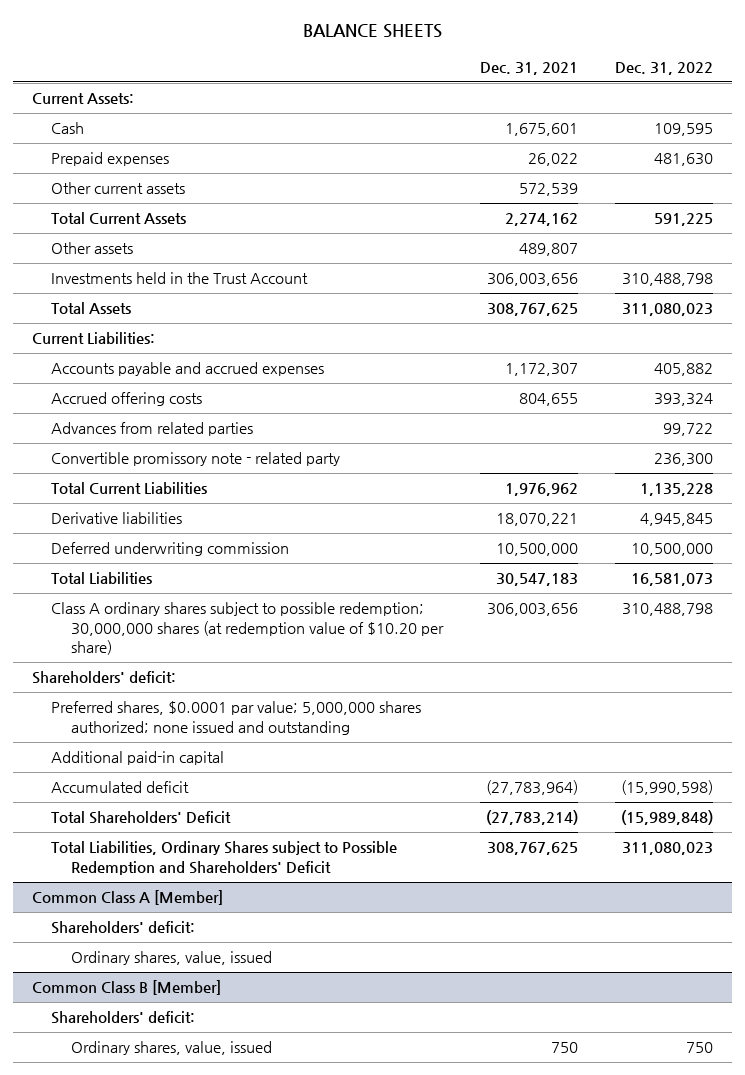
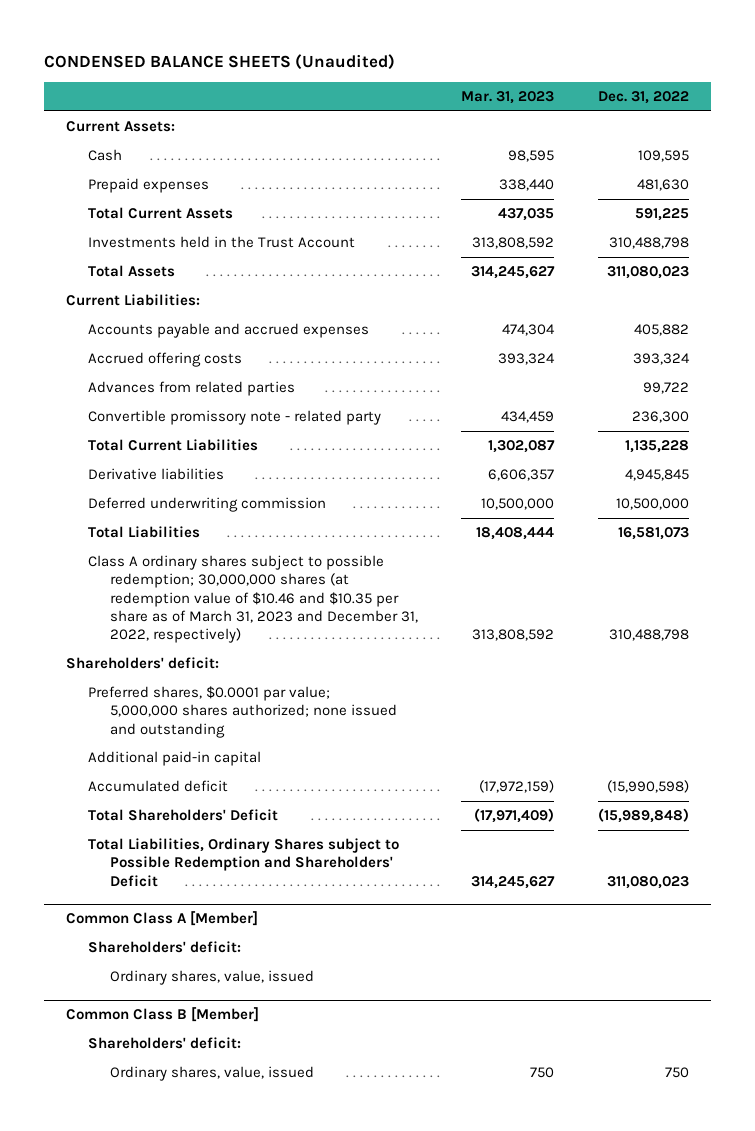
[302,24,442,39] BALANCE SHEETS -> [44,54,396,71] CONDENSED BALANCE SHEETS (Unaudited)
[480,61,579,75] Dec. 31, 2021 -> none
none -> [461,91,555,105] Mar. 31, 2023
[51,182,186,195] Other current assets -> none
[51,242,134,255] Other assets -> none
[51,602,445,656] Class A ordinary shares subject to possible redemption; 30,000,000 shares (at redemption value of $10.20 per share) -> [87,555,418,644] Class A ordinary shares subject to possible redemption; 30,000,000 shares (at redemption value of $10.46 and $10.35 per share as of March 31, 2023 and December 31, 2022, respectively)

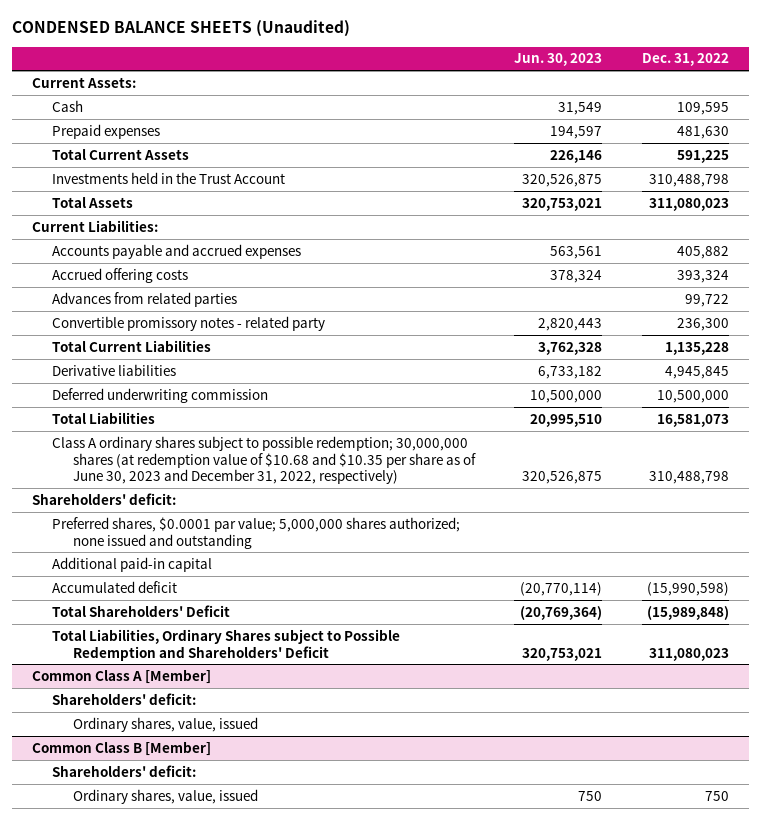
[461,91,555,105] Mar. 31, 2023 -> none
none -> [514,53,603,67] Jun. 30, 2023
[87,410,381,426] Convertible promissory note - related party -> [52,315,326,331] Convertible promissory notes - related party
[87,555,418,644] Class A ordinary shares subject to possible redemption; 30,000,000 shares (at redemption value of $10.46 and $10.35 per share as of March 31, 2023 and December 31, 2022, respectively) -> [52,435,476,485] Class A ordinary shares subject to possible redemption; 30,000,000 shares (at redemption value of $10.68 and $10.35 per share as of June 30, 2023 and December 31, 2022, respectively)

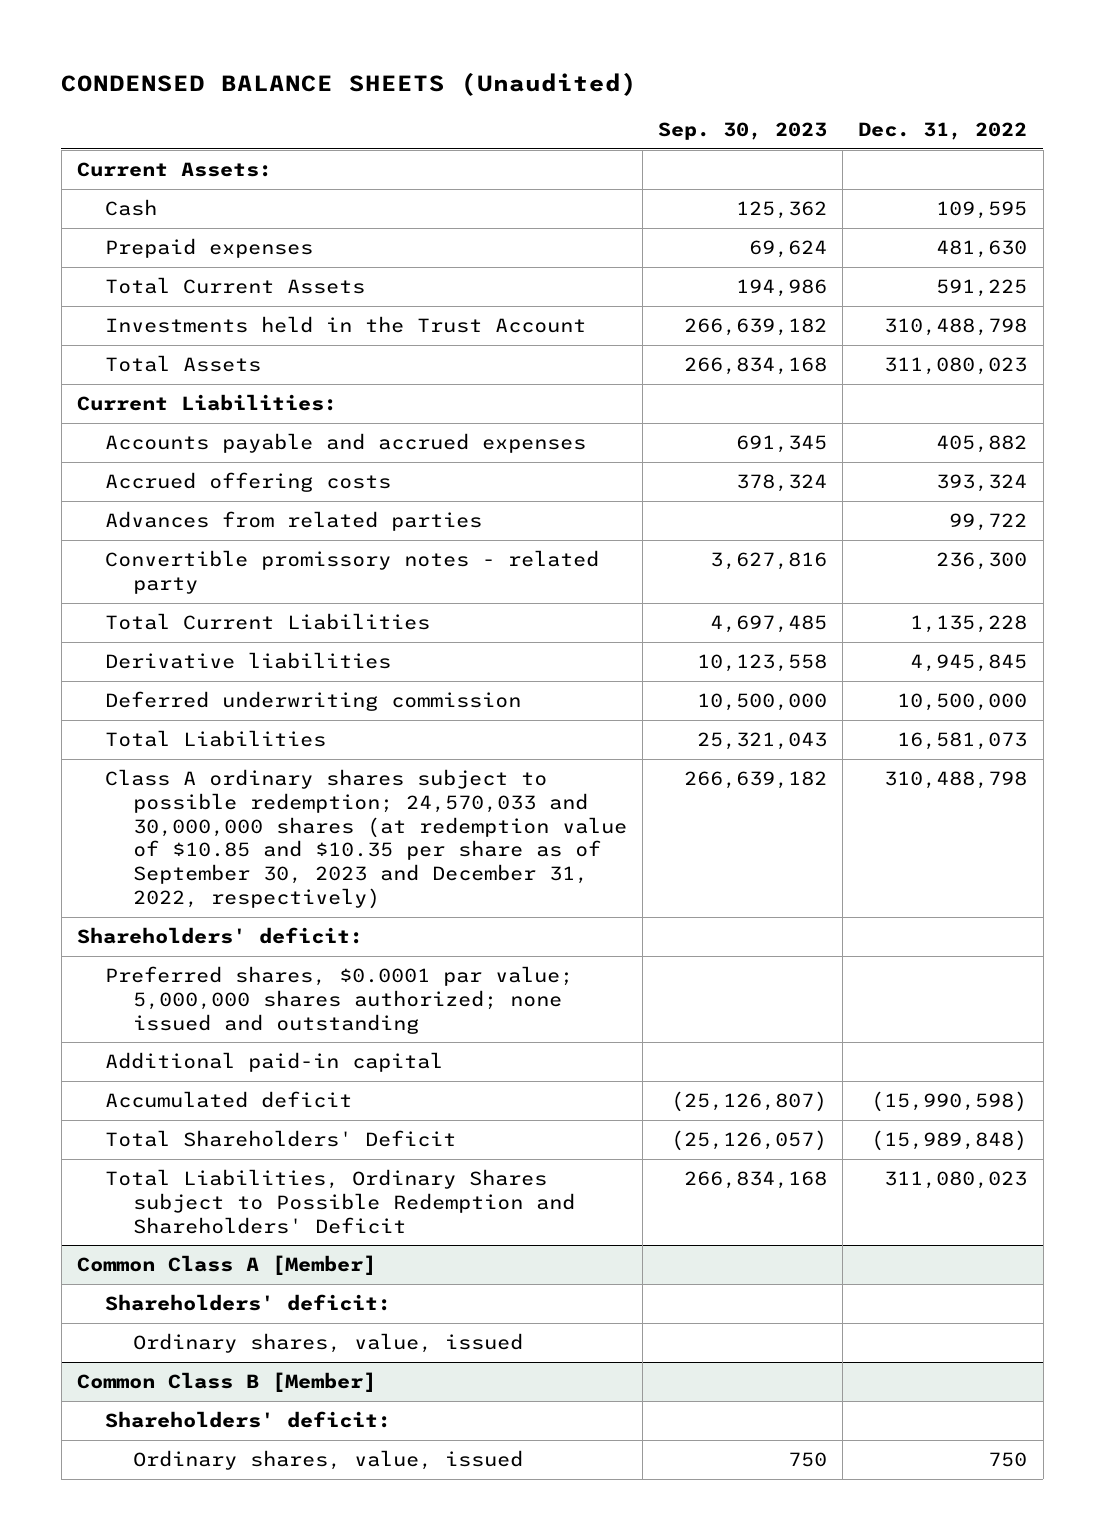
[514,53,603,67] Jun. 30, 2023 -> none
none -> [658,121,828,140] Sep. 30, 2023
[52,435,476,485] Class A ordinary shares subject to possible redemption; 30,000,000 shares (at redemption value of $10.68 and $10.35 per share as of June 30, 2023 and December 31, 2022, respectively) -> [104,769,627,909] Class A ordinary shares subject to possible redemption; 24,570,033 and 30,000,000 shares (at redemption value of $10.85 and $10.35 per share as of September 30, 2023 and December 31, 2022, respectively)

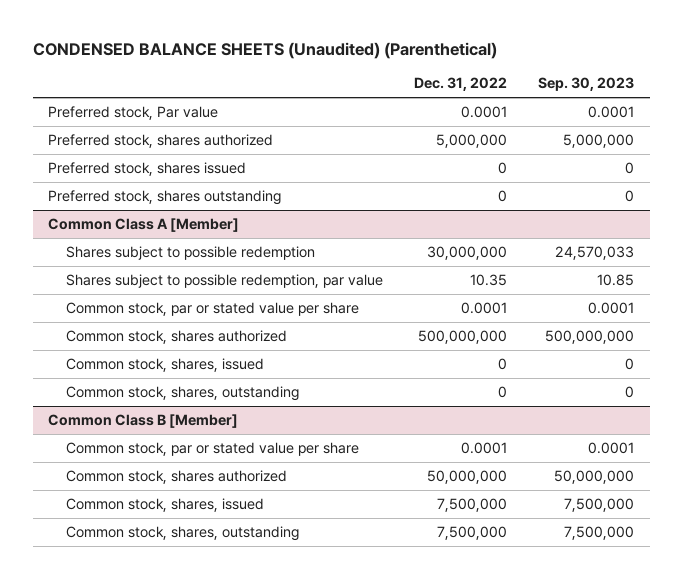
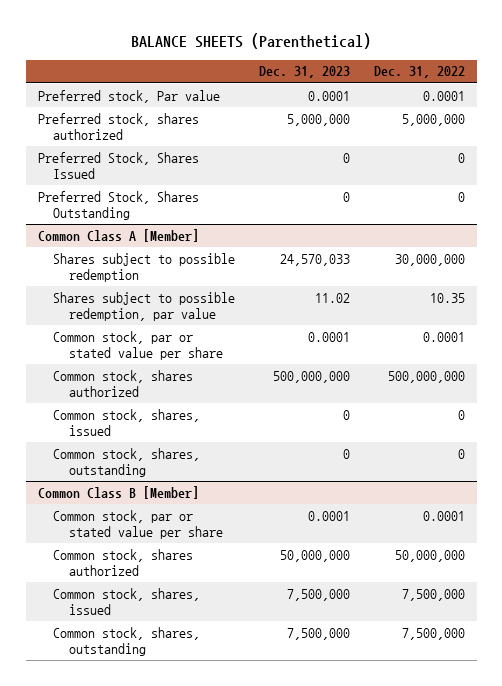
[32,41,497,59] CONDENSED BALANCE SHEETS (Unaudited) (Parenthetical) -> [131,33,372,50] BALANCE SHEETS (Parenthetical)
[538,77,635,92] Sep. 30, 2023 -> none
none -> [259,66,351,79] Dec. 31, 2023
[48,161,247,176] Preferred stock, shares issued -> [37,151,199,179] Preferred Stock, Shares Issued
[48,189,282,205] Preferred stock, shares outstanding -> [37,190,199,220] Preferred Stock, Shares Outstanding

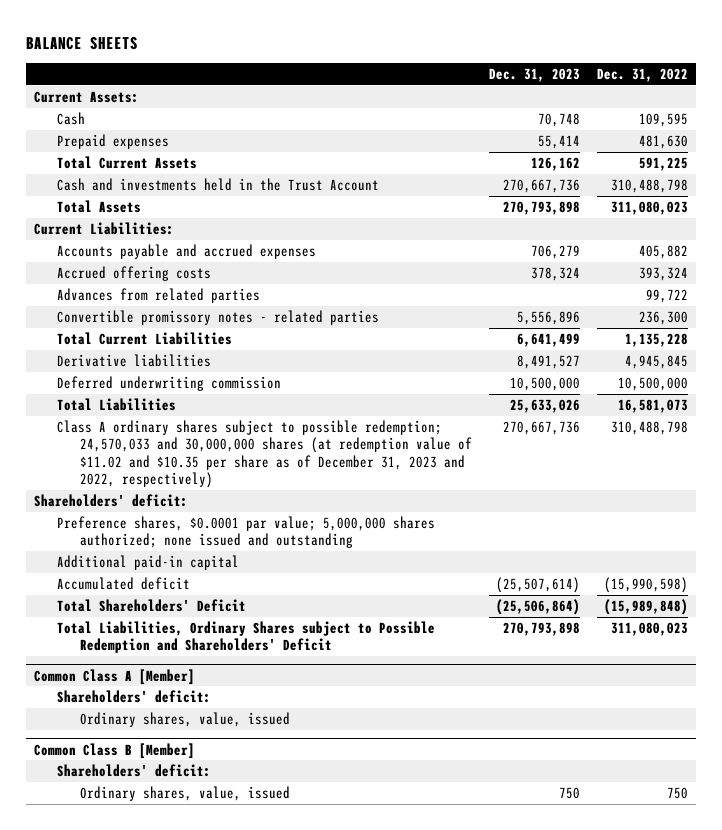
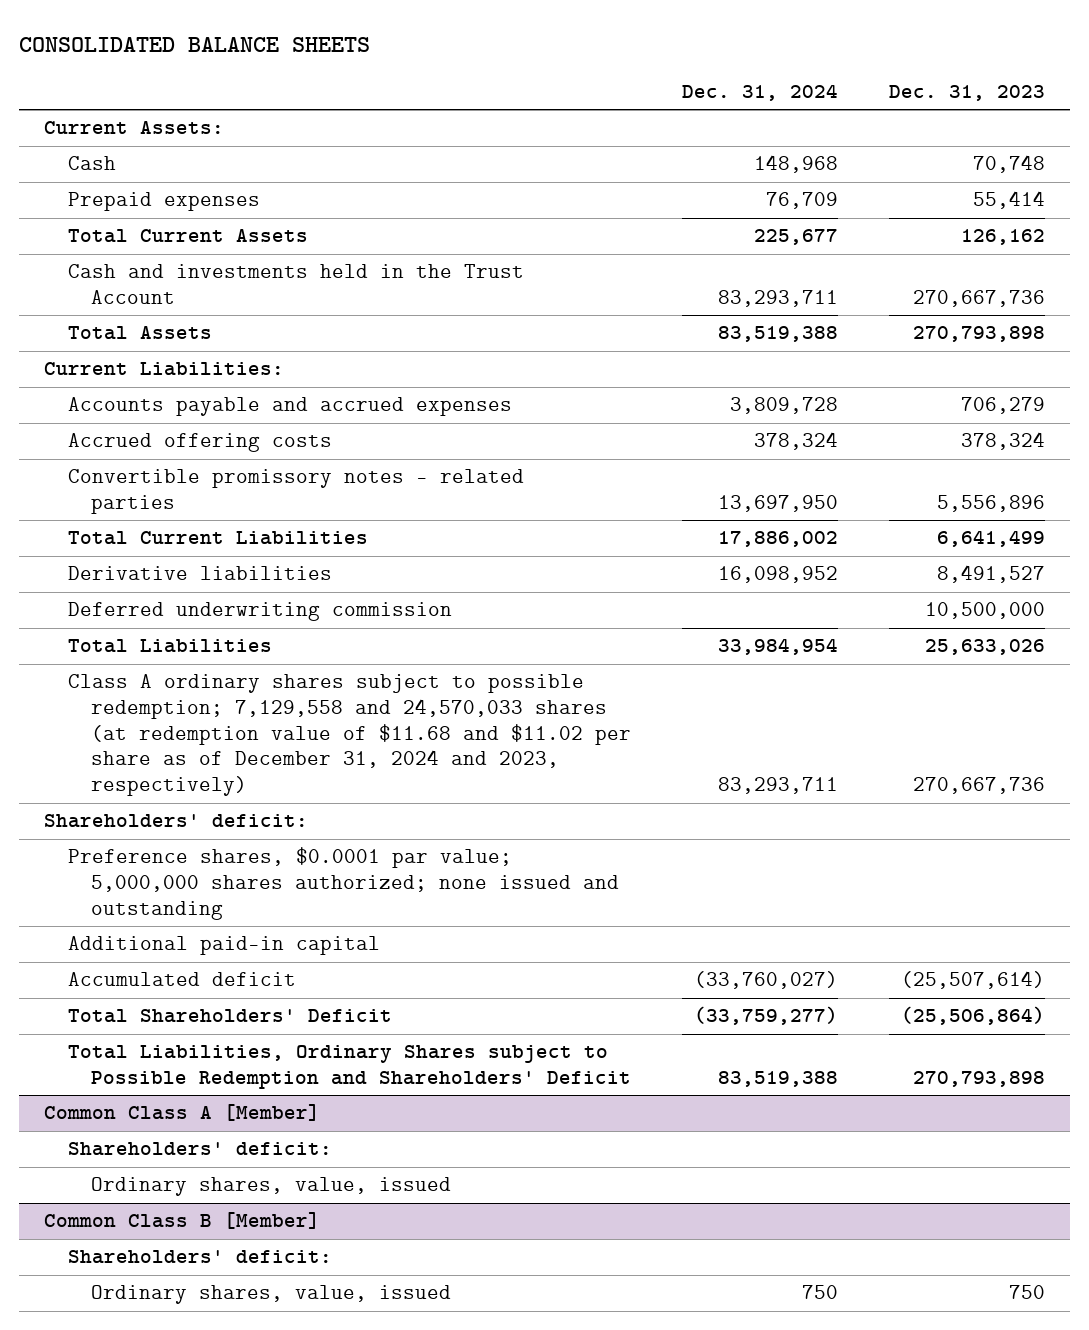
[25,36,138,50] BALANCE SHEETS -> [19,37,371,53] CONSOLIDATED BALANCE SHEETS
[596,68,688,83] Dec. 31, 2022 -> none
none -> [681,83,838,101] Dec. 31, 2024
[57,287,261,303] Advances from related parties -> none
[57,419,473,489] Class A ordinary shares subject to possible redemption; 24,570,033 and 30,000,000 shares (at redemption value of $11.02 and $10.35 per share as of December 31, 2023 and 2022, respectively) -> [67,674,632,797] Class A ordinary shares subject to possible redemption; 7,129,558 and 24,570,033 shares (at redemption value of $11.68 and $11.02 per share as of December 31, 2024 and 2023, respectively)

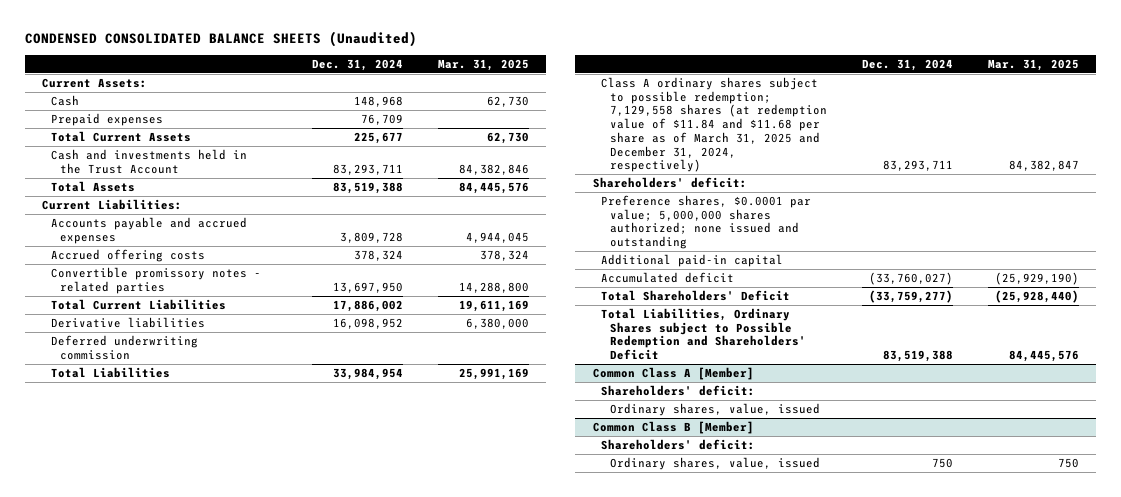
[19,37,371,53] CONSOLIDATED BALANCE SHEETS -> [24,31,417,48] CONDENSED CONSOLIDATED BALANCE SHEETS (Unaudited)
[888,84,1045,101] Dec. 31, 2023 -> none
none -> [437,58,529,71] Mar. 31, 2025
[67,674,632,797] Class A ordinary shares subject to possible redemption; 7,129,558 and 24,570,033 shares (at redemption value of $11.68 and $11.02 per share as of December 31, 2024 and 2023, respectively) -> [601,77,828,173] Class A ordinary shares subject to possible redemption; 7,129,558 shares (at redemption value of $11.84 and $11.68 per share as of March 31, 2025 and December 31, 2024, respectively)

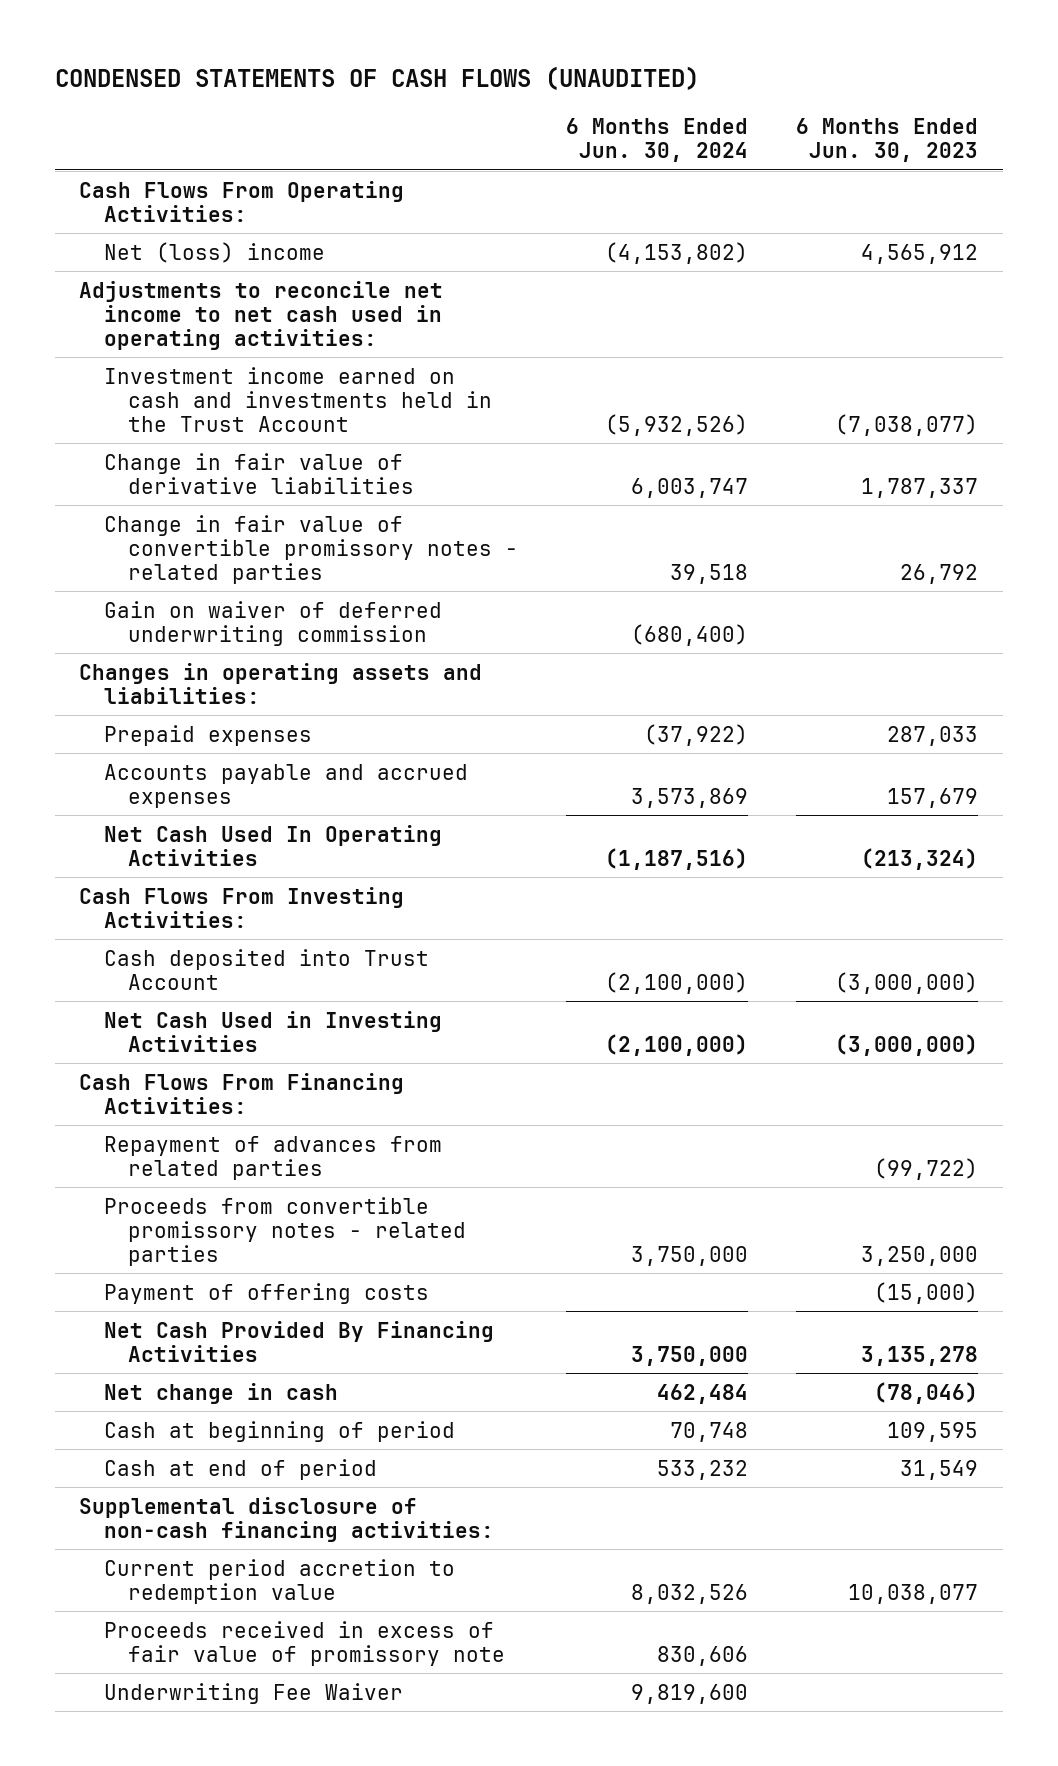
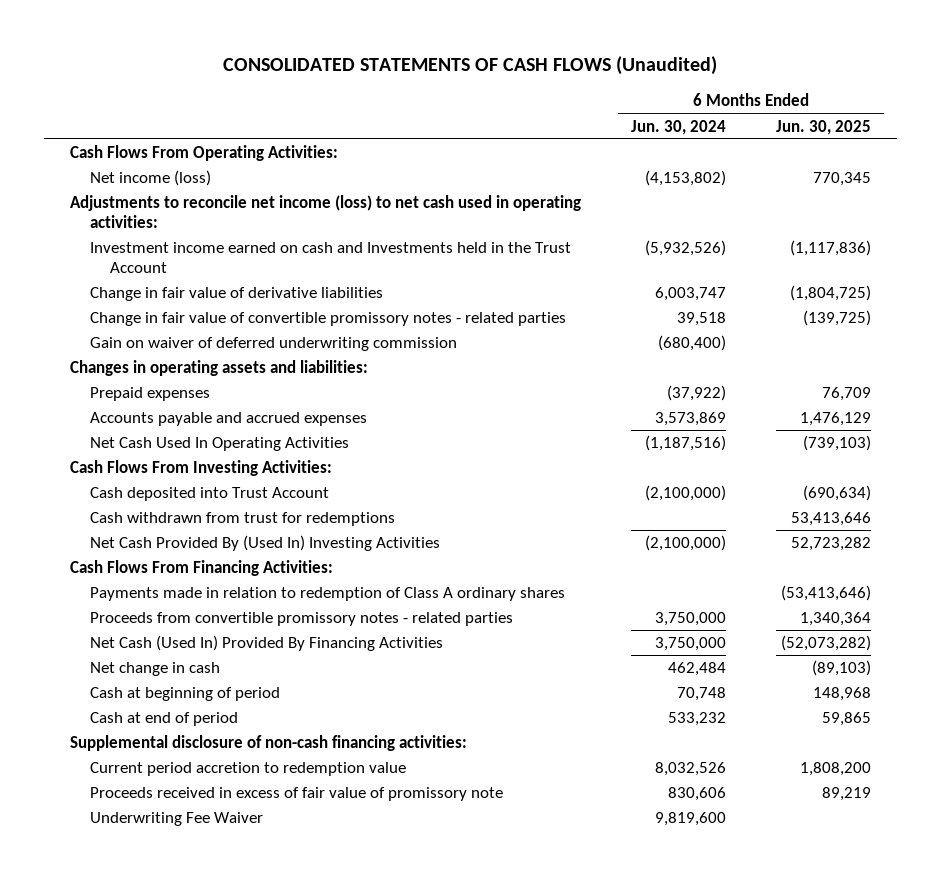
[55,66,700,91] CONDENSED STATEMENTS OF CASH FLOWS (UNAUDITED) -> [223,55,718,75] CONSOLIDATED STATEMENTS OF CASH FLOWS (Unaudited)
[796,118,979,163] 6 Months Ended Jun. 30, 2023 -> none
none -> [776,119,872,135] Jun. 30, 2025
[103,241,325,263] Net (loss) income -> [89,170,211,187] Net income (loss)
[79,280,444,350] Adjustments to reconcile net income to net cash used in operating activities: -> [69,195,581,229] Adjustments to reconcile net income (loss) to net cash used in operating activities:
[103,366,493,432] Investment income earned on cash and investments held in the Trust Account -> [89,242,571,274] Investment income earned on cash and Investments held in the Trust Account
none -> [89,512,395,527] Cash withdrawn from trust for redemptions
[103,1010,442,1052] Net Cash Used in Investing Activities -> [89,535,440,552] Net Cash Provided By (Used In) Investing Activities
[103,1135,442,1180] Repayment of advances from related parties -> none
none -> [89,587,565,602] Payments made in relation to redemption of Class A ordinary shares
[103,1282,429,1304] Payment of offering costs -> none
[103,1320,494,1362] Net Cash Provided By Financing Activities -> [89,635,443,652] Net Cash (Used In) Provided By Financing Activities

